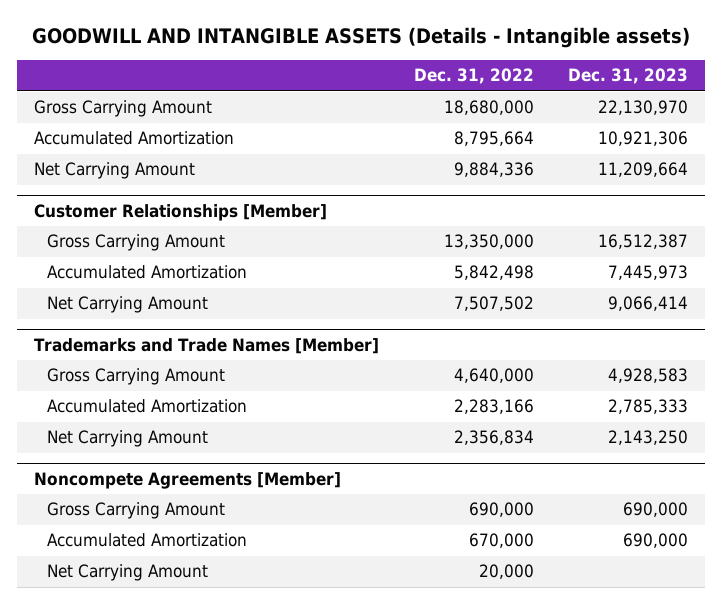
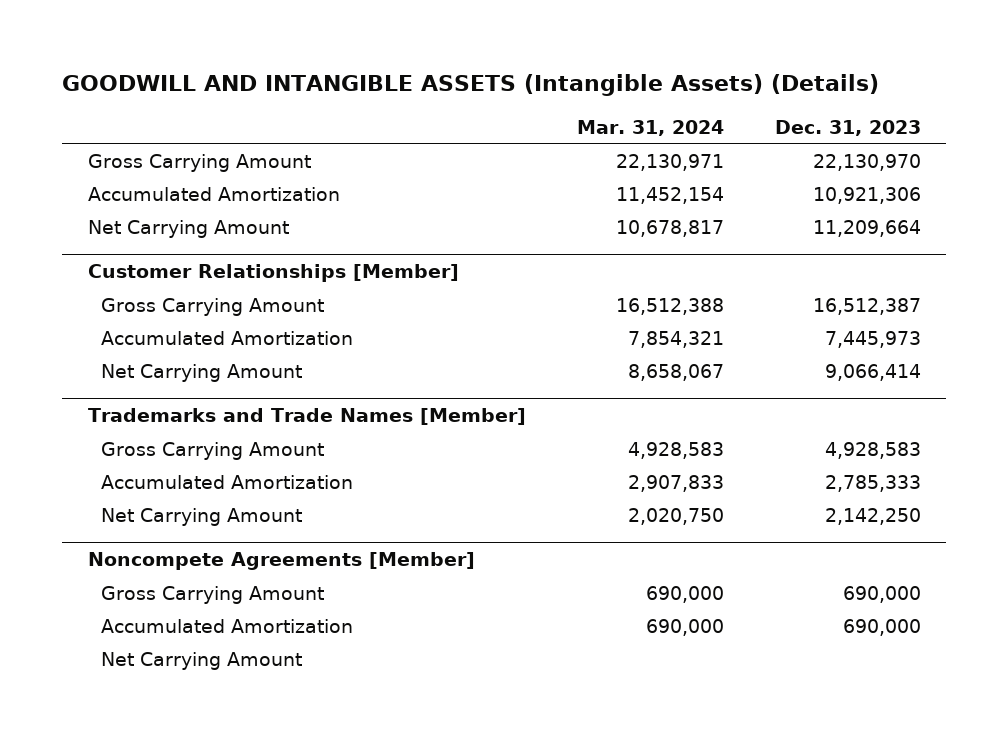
[32,27,691,49] GOODWILL AND INTANGIBLE ASSETS (Details - Intangible assets) -> [62,74,880,97] GOODWILL AND INTANGIBLE ASSETS (Intangible Assets) (Details)
[413,68,534,85] Dec. 31, 2022 -> none
none -> [576,119,724,136] Mar. 31, 2024
[608,430,689,446] 2,143,250 -> [824,507,921,525] 2,142,250

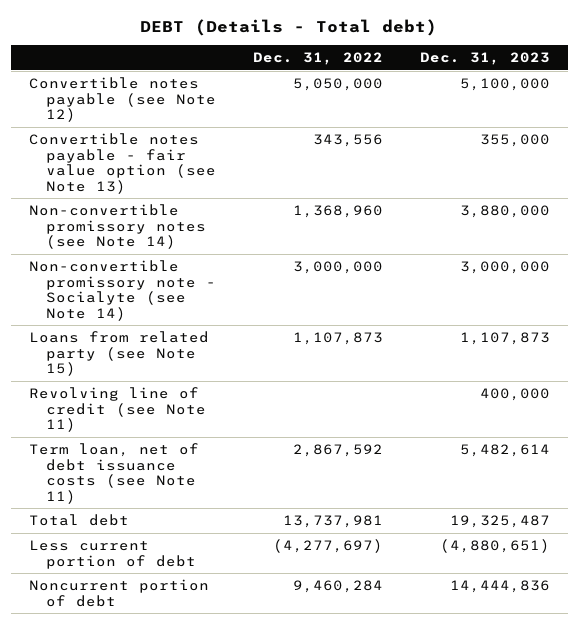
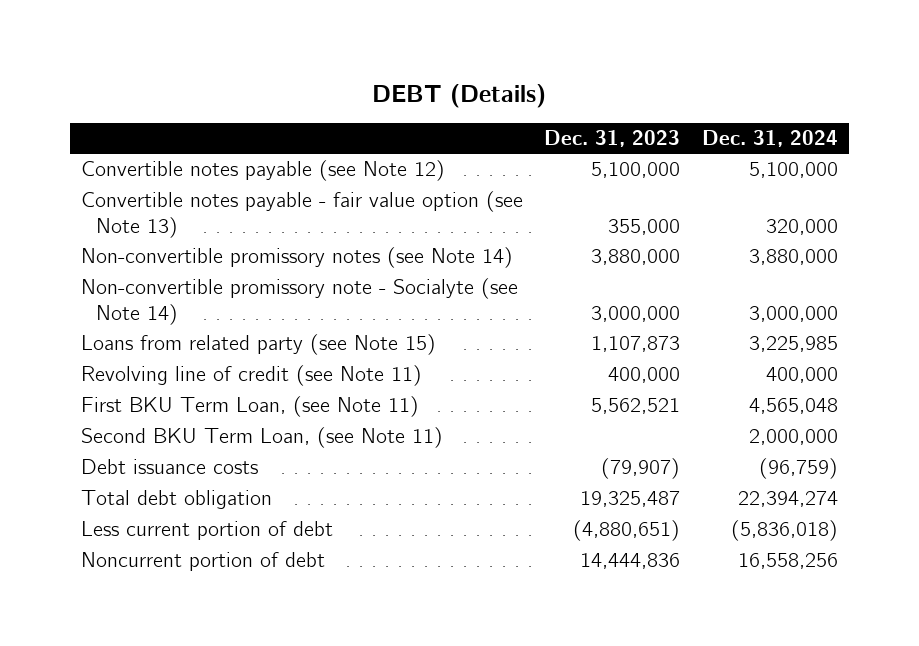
[140,18,438,36] DEBT (Details - Total debt) -> [372,84,547,109] DEBT (Details)
[252,52,383,66] Dec. 31, 2022 -> none
none -> [702,130,839,148] Dec. 31, 2024
none -> [80,396,419,418] First BKU Term Loan, (see Note 11)
none -> [80,427,443,449] Second BKU Term Loan, (see Note 11)
[29,443,200,504] Term loan, net of debt issuance costs (see Note 11) -> [80,459,258,475] Debt issuance costs
[459,444,550,458] 5,482,614 -> [601,458,681,480] (79,907)
[29,514,130,527] Total debt -> [80,490,272,510] Total debt obligation

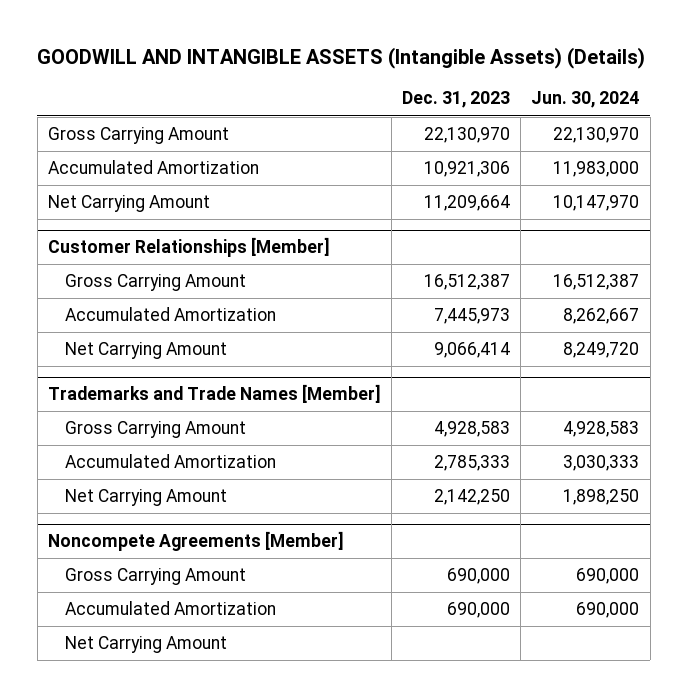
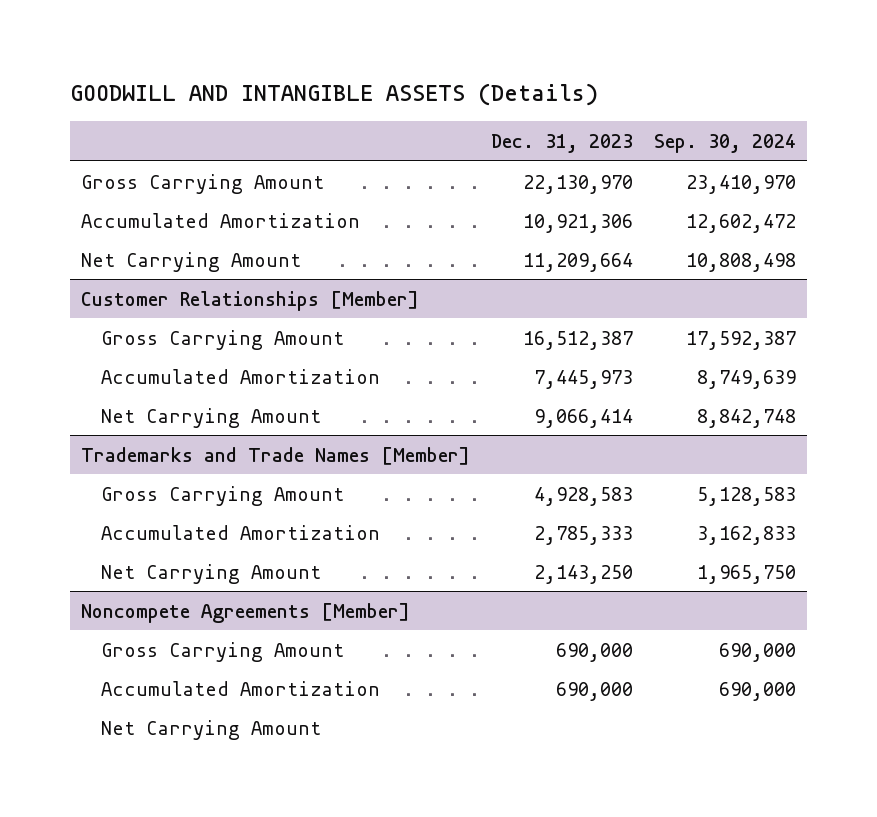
[37,46,646,69] GOODWILL AND INTANGIBLE ASSETS (Intangible Assets) (Details) -> [69,83,598,107] GOODWILL AND INTANGIBLE ASSETS (Details)
[531,91,640,109] Jun. 30, 2024 -> none
none -> [654,133,797,153] Sep. 30, 2024
[434,489,511,506] 2,142,250 -> [533,564,633,584] 2,143,250

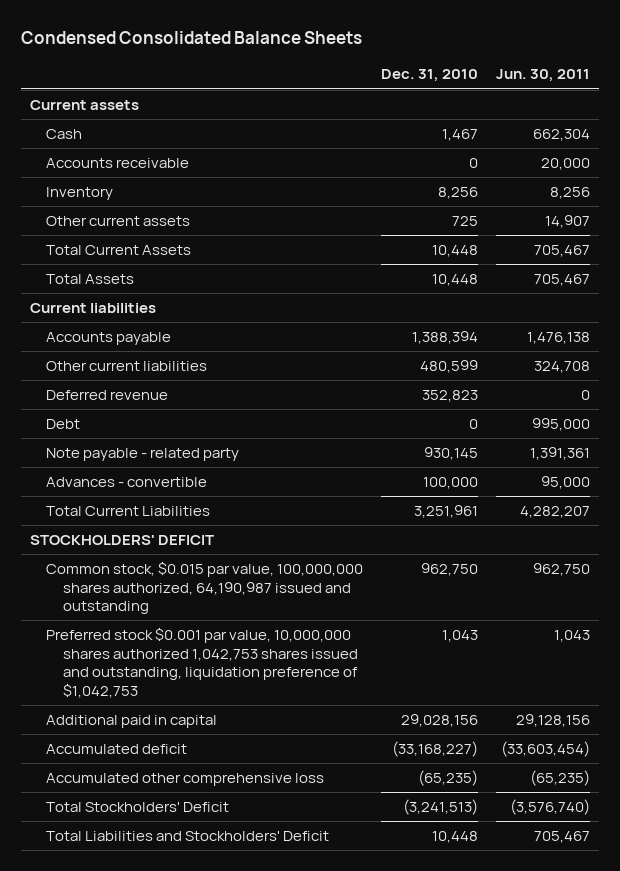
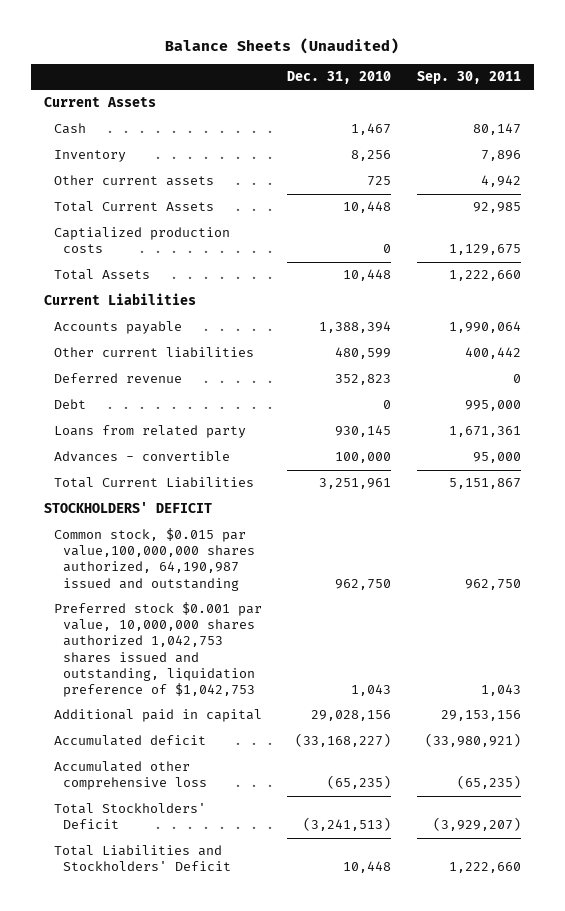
[21,31,363,45] Condensed Consolidated Balance Sheets -> [165,37,400,54] Balance Sheets (Unaudited)
[495,69,590,83] Jun. 30, 2011 -> none
none -> [417,71,522,85] Sep. 30, 2011
[29,100,139,111] Current assets -> [43,97,156,108] Current Assets
[46,158,190,169] Accounts receivable -> none
none -> [53,227,230,254] Captialized production costs
[29,303,156,314] Current liabilities -> [43,293,196,306] Current Liabilities
[46,448,240,462] Note payable - related party -> [53,425,246,439] Loans from related party
[46,561,364,615] Common stock, $0.015 par value, 100,000,000 shares authorized, 64,190,987 issued and outstanding -> [53,528,256,591] Common stock, $0.015 par value,100,000,000 shares authorized, 64,190,987 issued and outstanding

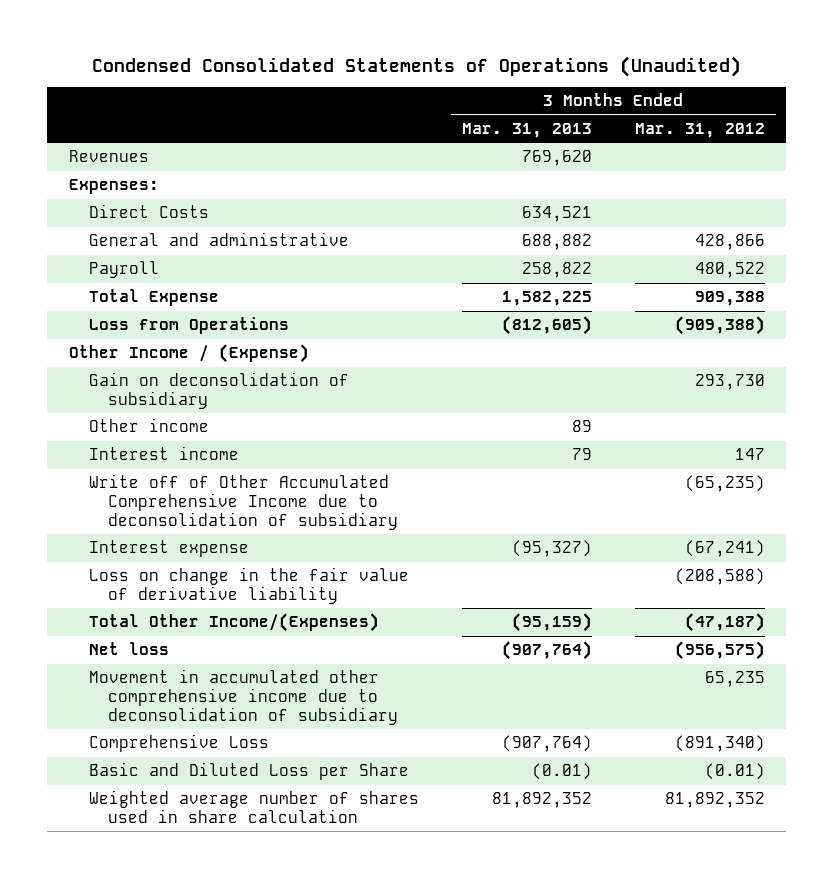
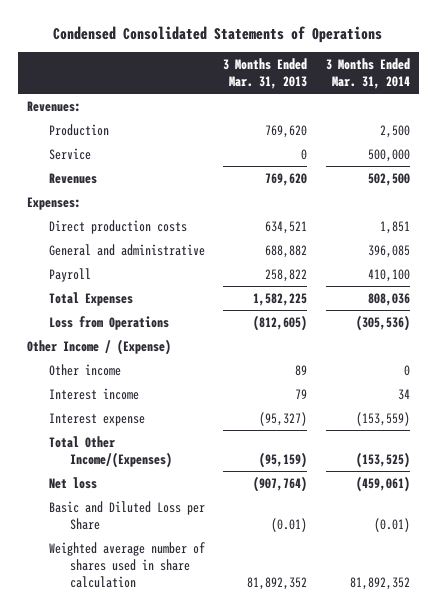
[91,55,741,77] Condensed Consolidated Statements of Operations (Unaudited) -> [53,25,383,43] Condensed Consolidated Statements of Operations
[634,122,765,138] Mar. 31, 2012 -> none
none -> [325,57,410,90] 3 Months Ended Mar. 31, 2014
none -> [27,100,82,112] Revenues:
none -> [48,123,109,136] Production
none -> [48,147,91,160] Service
[88,204,209,219] Direct Costs -> [48,219,187,234] Direct production costs
[88,289,219,307] Total Expense -> [48,291,133,306] Total Expenses
[88,372,349,410] Gain on deconsolidation of subsidiary -> none
[88,474,399,530] Write off of Other Accumulated Comprehensive Income due to deconsolidation of subsidiary -> none
[88,567,409,605] Loss on change in the fair value of derivative liability -> none
[88,669,399,725] Movement in accumulated other comprehensive income due to deconsolidation of subsidiary -> none
[88,734,269,753] Comprehensive Loss -> none

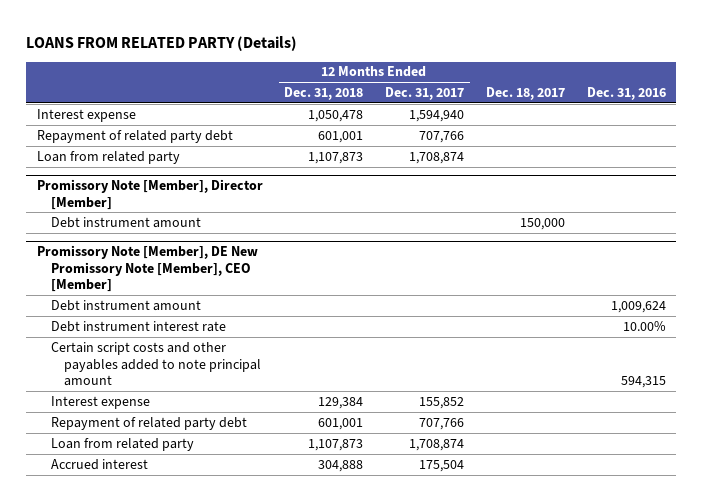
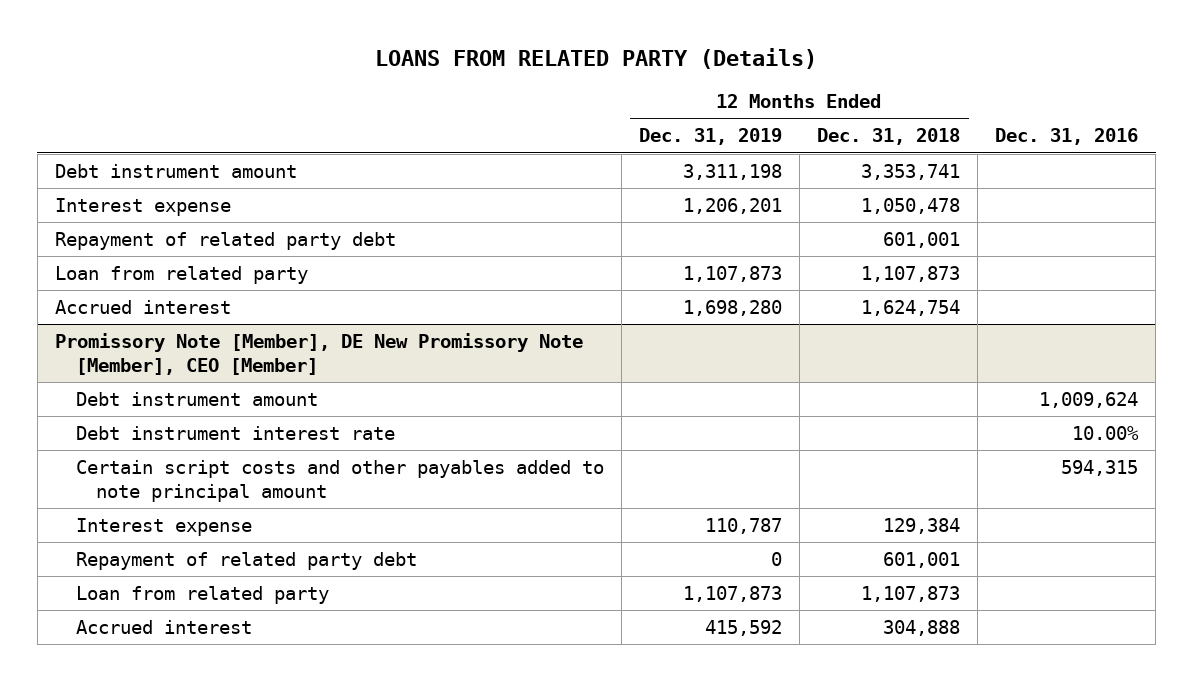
[385,87,465,101] Dec. 31, 2017 -> none
[485,87,565,101] Dec. 18, 2017 -> none
none -> [638,128,782,146] Dec. 31, 2019
none -> [54,163,297,178] Debt instrument amount
[36,179,263,210] Promissory Note [Member], Director [Member] -> none
[50,216,201,228] Debt instrument amount -> none
none -> [54,299,231,314] Accrued interest

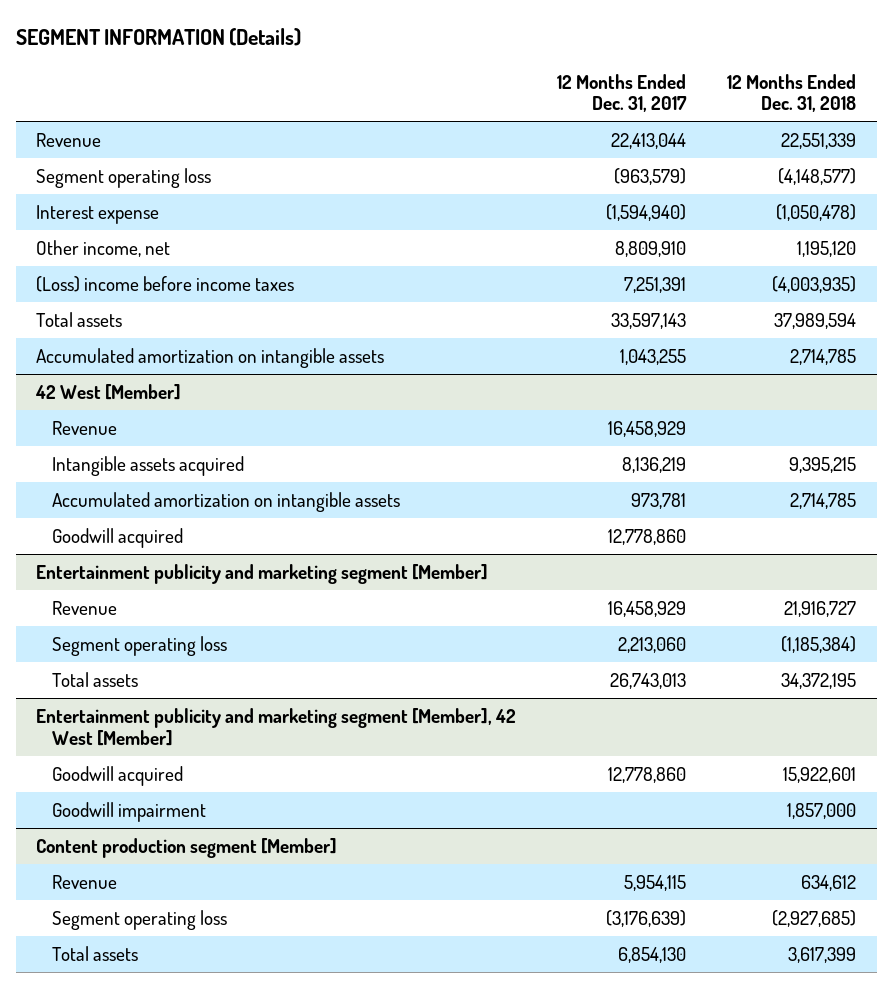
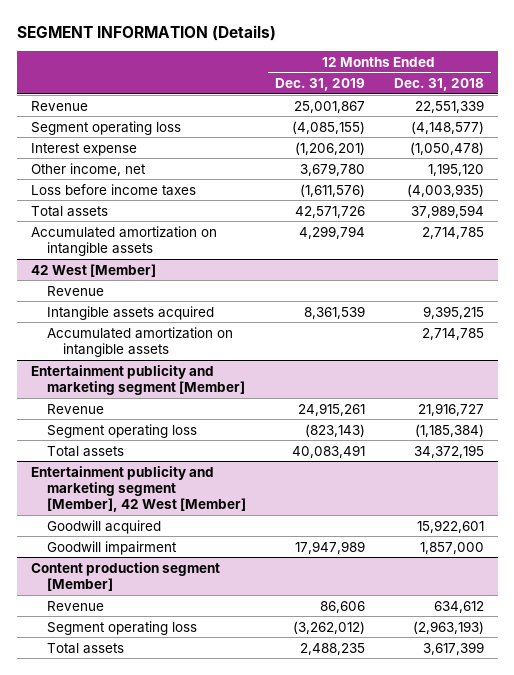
[557,73,688,113] 12 Months Ended Dec. 31, 2017 -> none
none -> [274,77,365,91] Dec. 31, 2019
[36,275,295,292] (Loss) income before income taxes -> [30,183,196,196] Loss before income taxes
[51,527,183,548] Goodwill acquired -> none
[772,909,857,927] (2,927,685) -> [412,620,484,634] (2,963,193)

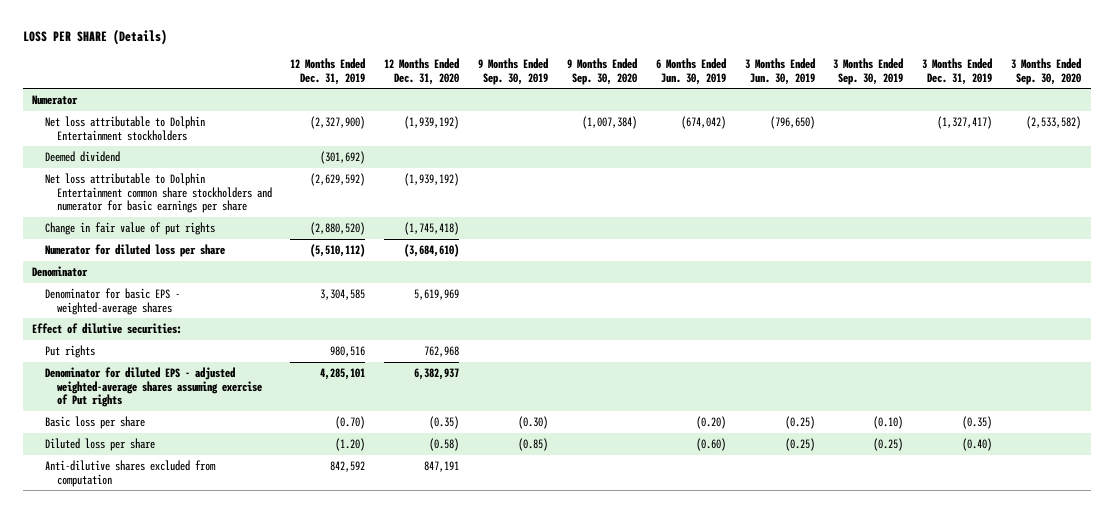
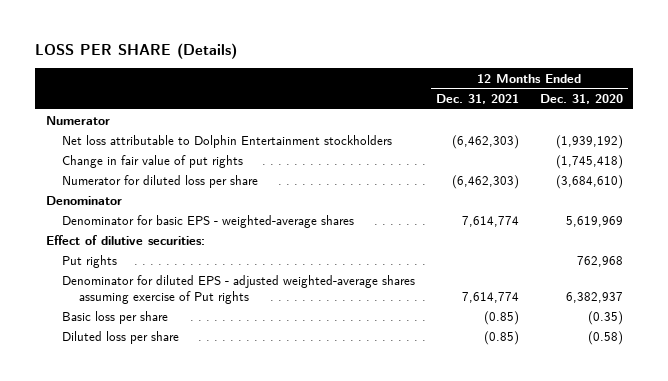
[290,58,366,85] 12 Months Ended Dec. 31, 2019 -> none
[478,58,549,85] 9 Months Ended Sep. 30, 2019 -> none
[566,58,637,85] 9 Months Ended Sep. 30, 2020 -> none
[655,58,726,85] 6 Months Ended Jun. 30, 2019 -> none
[744,58,815,85] 3 Months Ended Jun. 30, 2019 -> none
[833,58,904,85] 3 Months Ended Sep. 30, 2019 -> none
[922,58,993,85] 3 Months Ended Dec. 31, 2019 -> none
[1011,58,1082,85] 3 Months Ended Sep. 30, 2020 -> none
none -> [436,94,520,105] Dec. 31, 2021
[44,150,120,162] Deemed dividend -> none
[44,172,272,214] Net loss attributable to Dolphin Entertainment common share stockholders and numerator for basic earnings per share -> none
[44,459,216,487] Anti-dilutive shares excluded from computation -> none

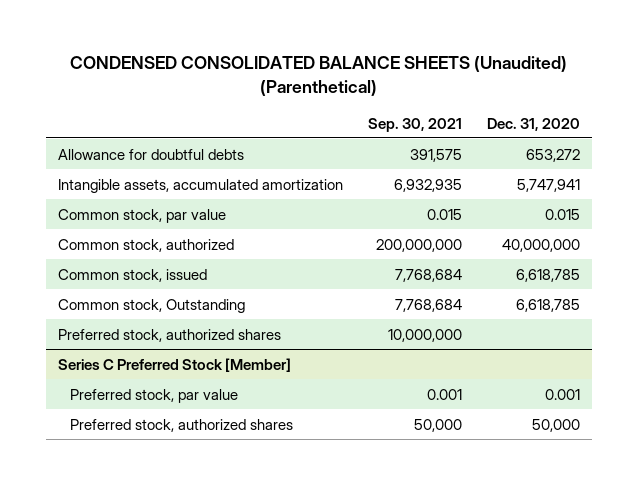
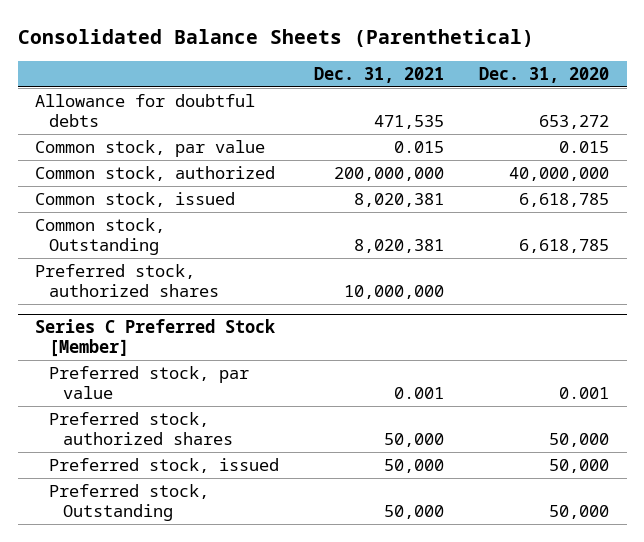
[69,56,567,96] CONDENSED CONSOLIDATED BALANCE SHEETS (Unaudited) (Parenthetical) -> [17,29,534,48] Consolidated Balance Sheets (Parenthetical)
[367,117,462,132] Sep. 30, 2021 -> none
none -> [314,67,445,84] Dec. 31, 2021
[57,178,343,193] Intangible assets, accumulated amortization -> none
none -> [49,458,280,474] Preferred stock, issued
none -> [49,484,210,522] Preferred stock, Outstanding

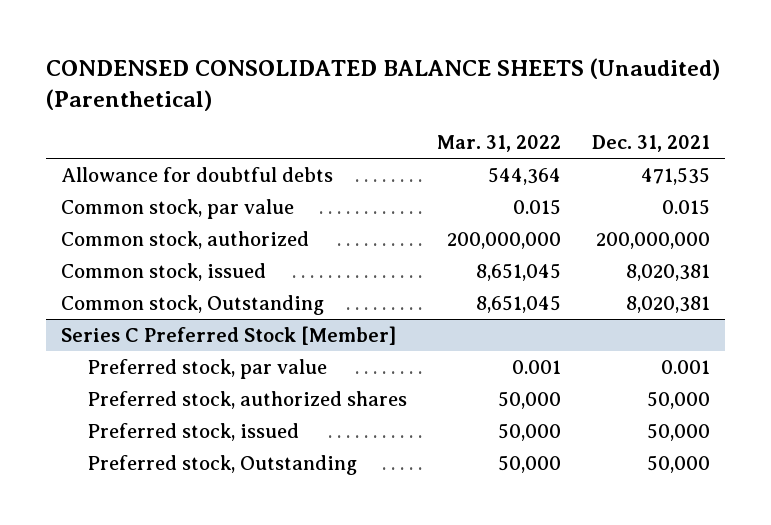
[17,29,534,48] Consolidated Balance Sheets (Parenthetical) -> [45,58,720,112] CONDENSED CONSOLIDATED BALANCE SHEETS (Unaudited) (Parenthetical)
[479,67,610,84] Dec. 31, 2020 -> none
none -> [437,135,562,153] Mar. 31, 2022
[35,264,220,298] Preferred stock, authorized shares -> none

